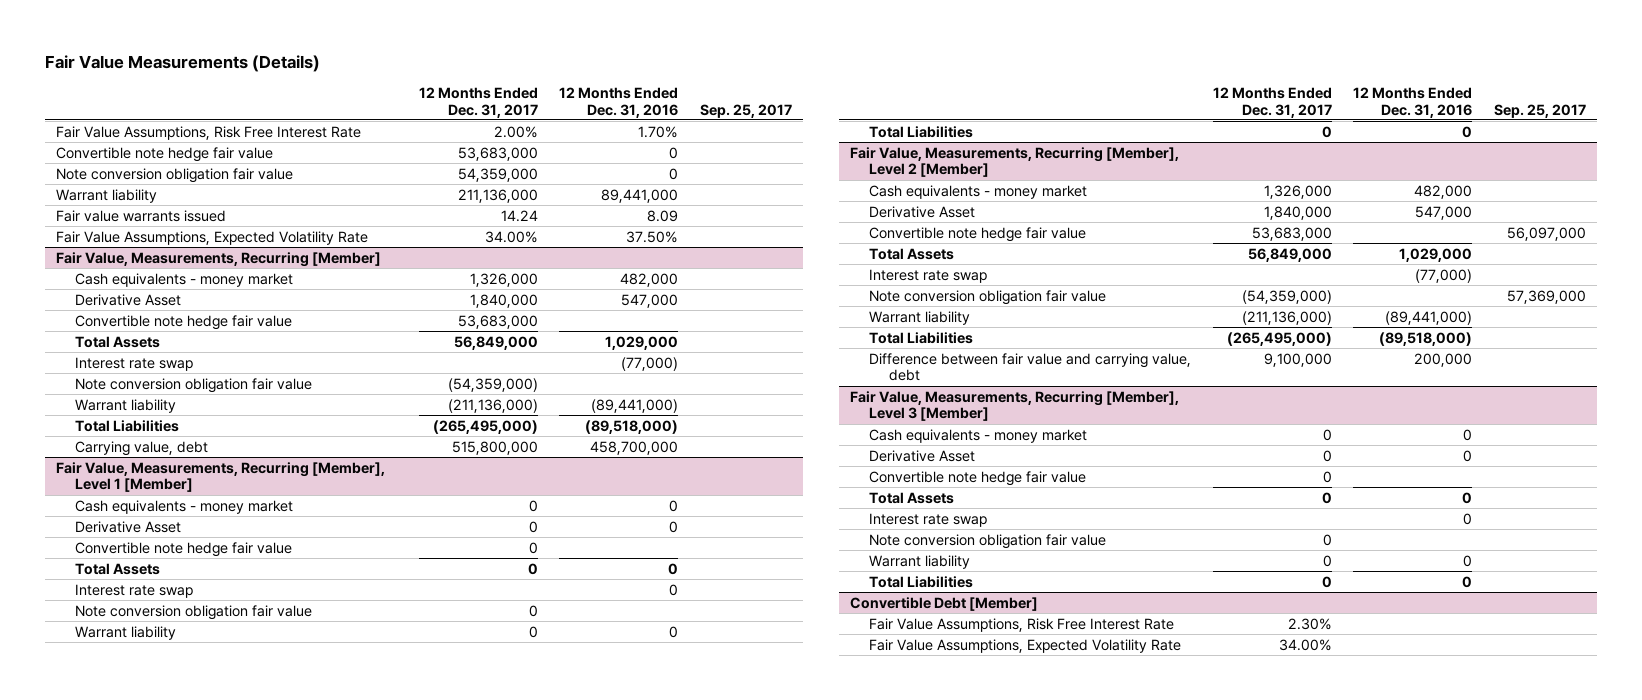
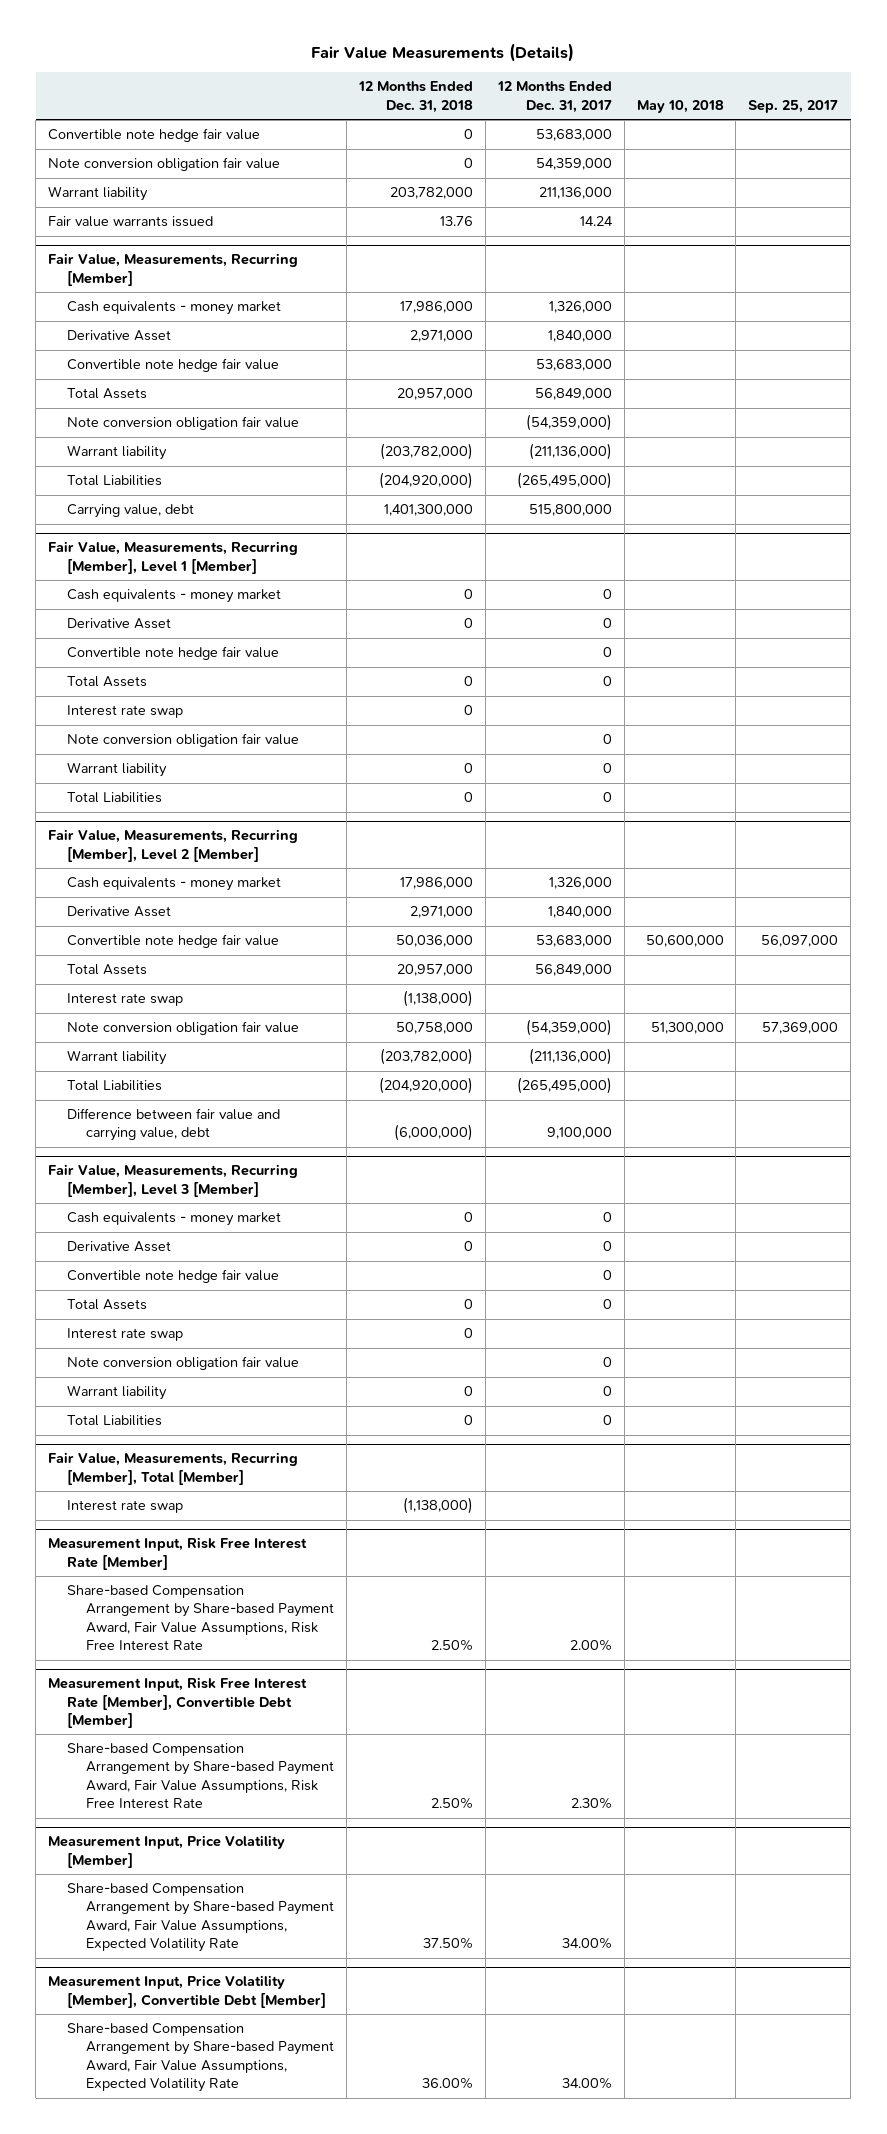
[559,86,679,118] 12 Months Ended Dec. 31, 2016 -> none
none -> [358,81,474,113] 12 Months Ended Dec. 31, 2018
none -> [636,99,724,113] May 10, 2018
[55,125,361,140] Fair Value Assumptions, Risk Free Interest Rate -> none
[55,230,368,245] Fair Value Assumptions, Expected Volatility Rate -> none
[75,356,194,371] Interest rate swap -> none
[849,596,1038,611] Convertible Debt [Member] -> none
[869,638,1182,653] Fair Value Assumptions, Expected Volatility Rate -> none
none -> [48,1452,299,1485] Fair Value, Measurements, Recurring [Member], Total [Member]
none -> [67,1500,184,1514] Interest rate swap
none -> [48,1537,308,1570] Measurement Input, Risk Free Interest Rate [Member]
none -> [67,1585,335,1652] Share-based Compensation Arrangement by Share-based Payment Award, Fair Value Assumptions, Risk Free Interest Rate
none -> [48,1677,308,1728] Measurement Input, Risk Free Interest Rate [Member], Convertible Debt [Member]
[869,617,1175,632] Fair Value Assumptions, Risk Free Interest Rate -> [67,1743,335,1810] Share-based Compensation Arrangement by Share-based Payment Award, Fair Value Assumptions, Risk Free Interest Rate
none -> [48,1835,286,1868] Measurement Input, Price Volatility [Member]
none -> [67,1883,335,1953] Share-based Compensation Arrangement by Share-based Payment Award, Fair Value Assumptions, Expected Volatility Rate
none -> [48,1975,327,2008] Measurement Input, Price Volatility [Member], Convertible Debt [Member]
none -> [67,2023,335,2093] Share-based Compensation Arrangement by Share-based Payment Award, Fair Value Assumptions, Expected Volatility Rate

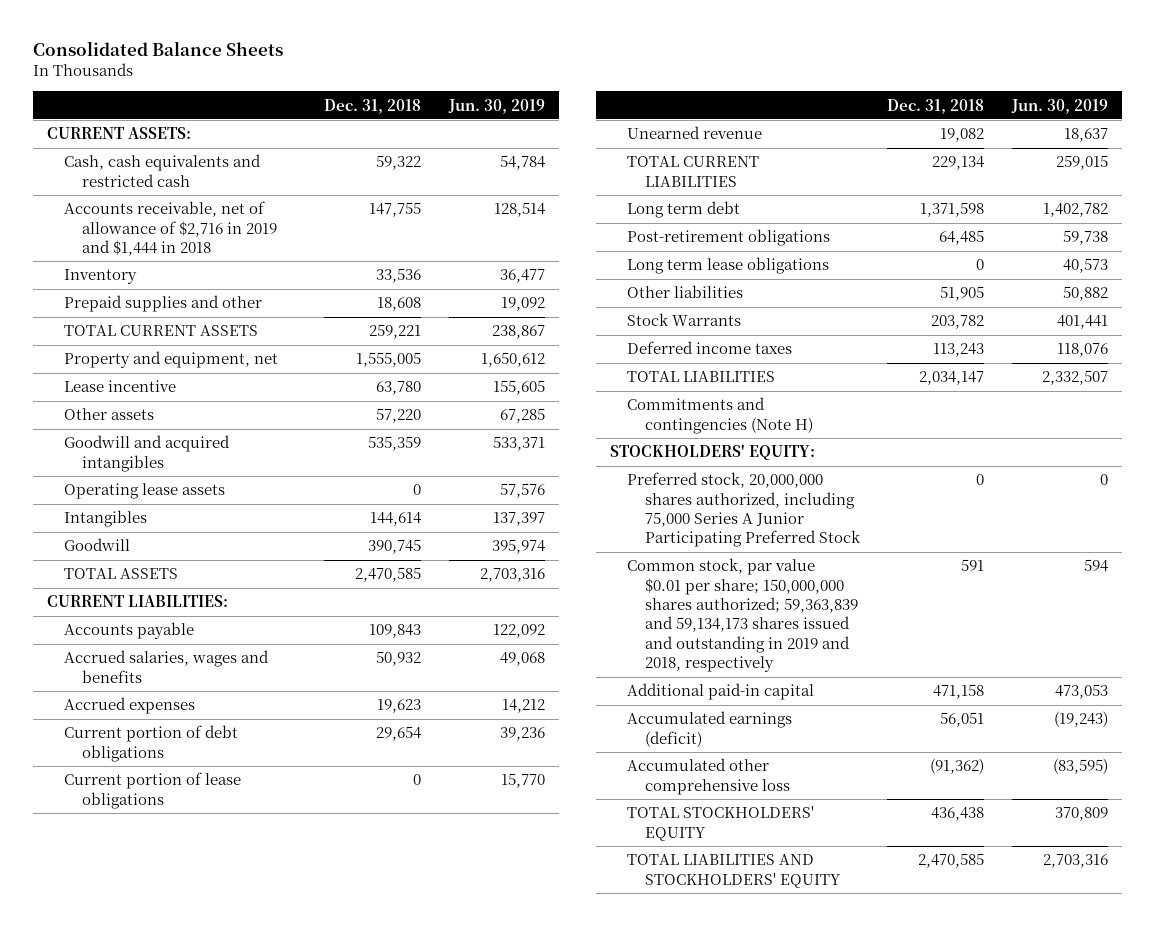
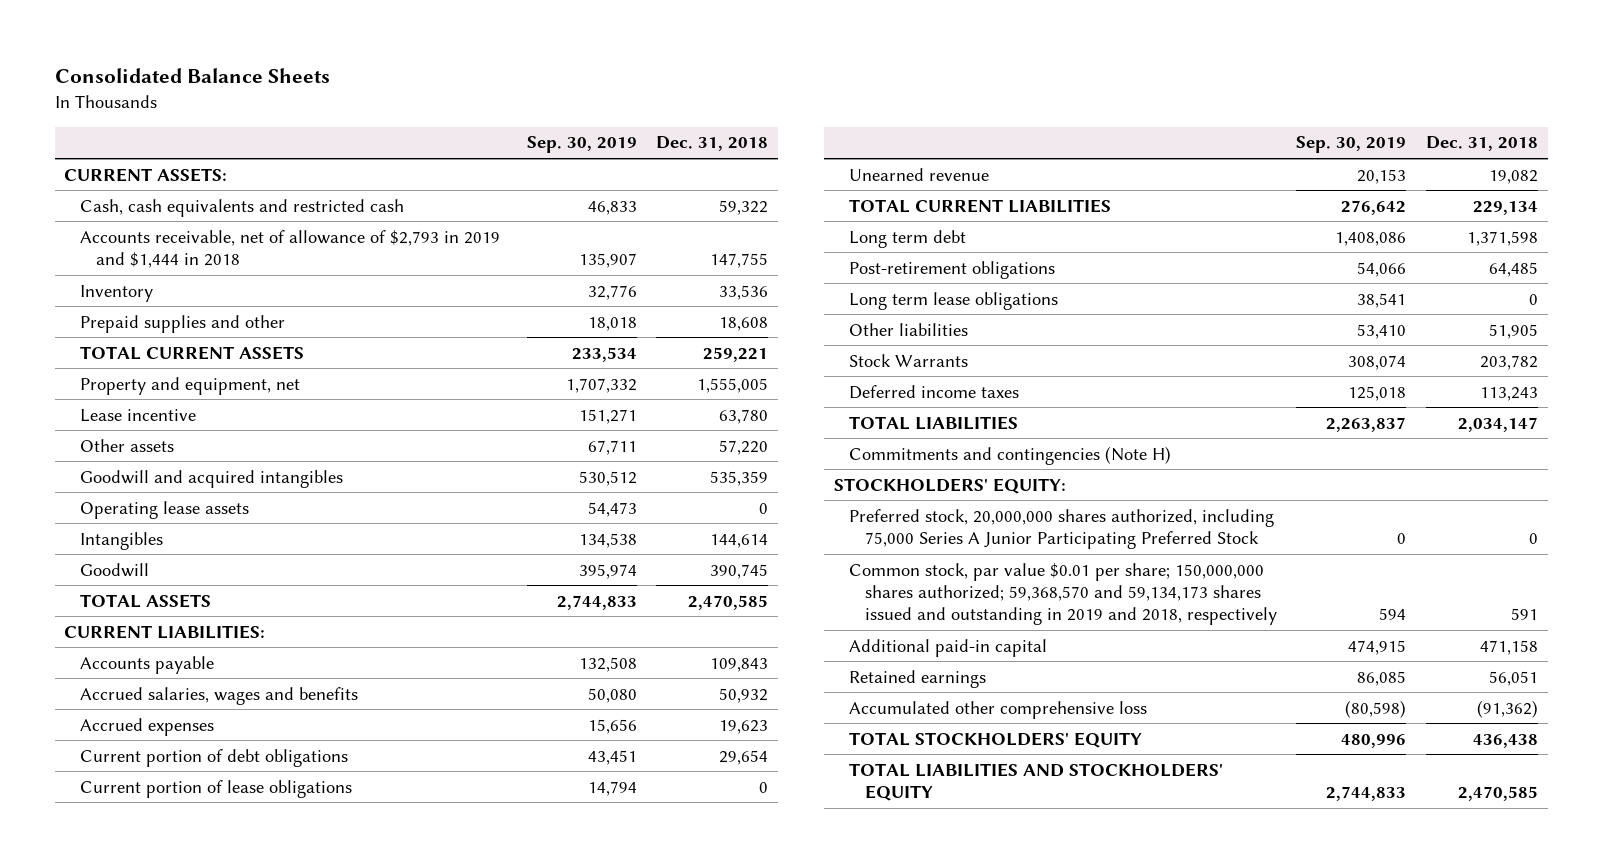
[447,98,545,114] Jun. 30, 2019 -> none
none -> [527,136,638,154] Sep. 30, 2019
[64,201,277,257] Accounts receivable, net of allowance of $2,716 in 2019 and $1,444 in 2018 -> [80,229,501,269] Accounts receivable, net of allowance of $2,793 in 2019 and $1,444 in 2018
[627,558,858,673] Common stock, par value $0.01 per share; 150,000,000 shares authorized; 59,363,839 and 59,134,173 shares issued and outstanding in 2019 and 2018, respectively -> [849,562,1278,626] Common stock, par value $0.01 per share; 150,000,000 shares authorized; 59,368,570 and 59,134,173 shares issued and outstanding in 2019 and 2018, respectively
[627,711,793,747] Accumulated earnings (deficit) -> [849,669,987,688] Retained earnings

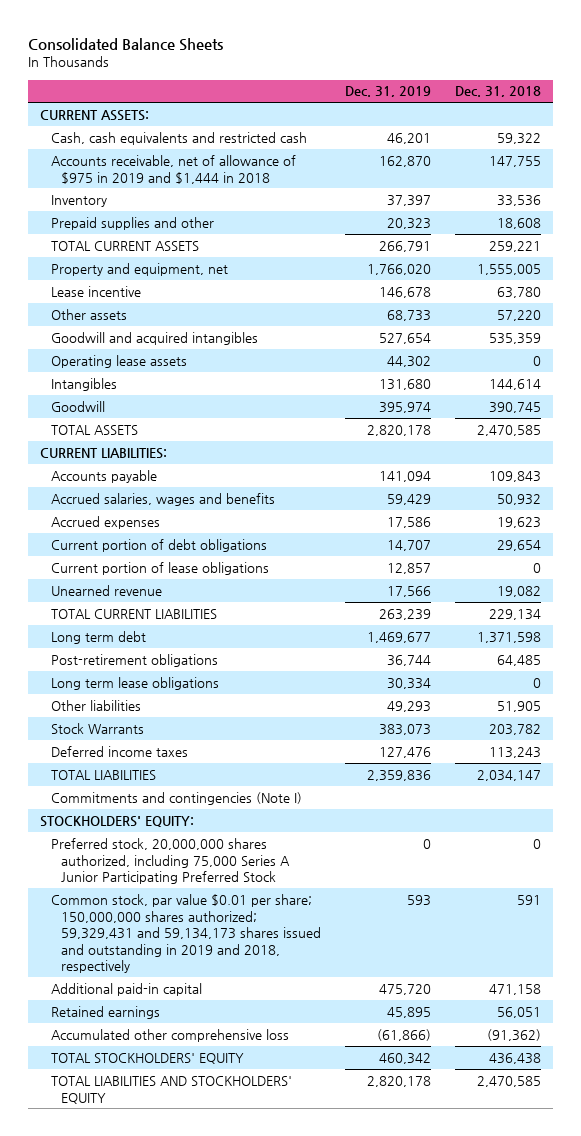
[527,136,638,154] Sep. 30, 2019 -> none
none -> [344,86,431,98] Dec. 31, 2019
[80,229,501,269] Accounts receivable, net of allowance of $2,793 in 2019 and $1,444 in 2018 -> [50,154,296,184] Accounts receivable, net of allowance of $975 in 2019 and $1,444 in 2018
[849,445,1172,465] Commitments and contingencies (Note H) -> [50,791,302,805] Commitments and contingencies (Note I)
[849,562,1278,626] Common stock, par value $0.01 per share; 150,000,000 shares authorized; 59,368,570 and 59,134,173 shares issued and outstanding in 2019 and 2018, respectively -> [50,893,321,974] Common stock, par value $0.01 per share; 150,000,000 shares authorized; 59,329,431 and 59,134,173 shares issued and outstanding in 2019 and 2018, respectively

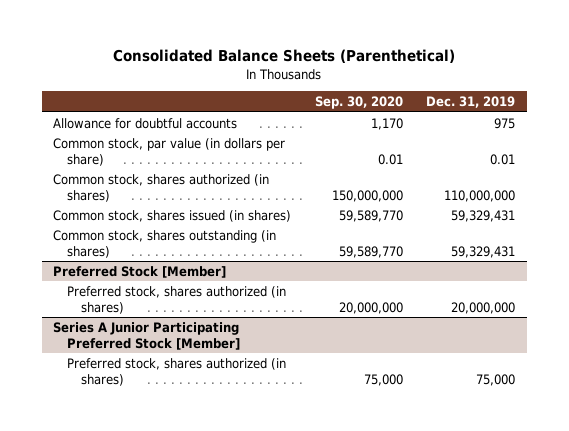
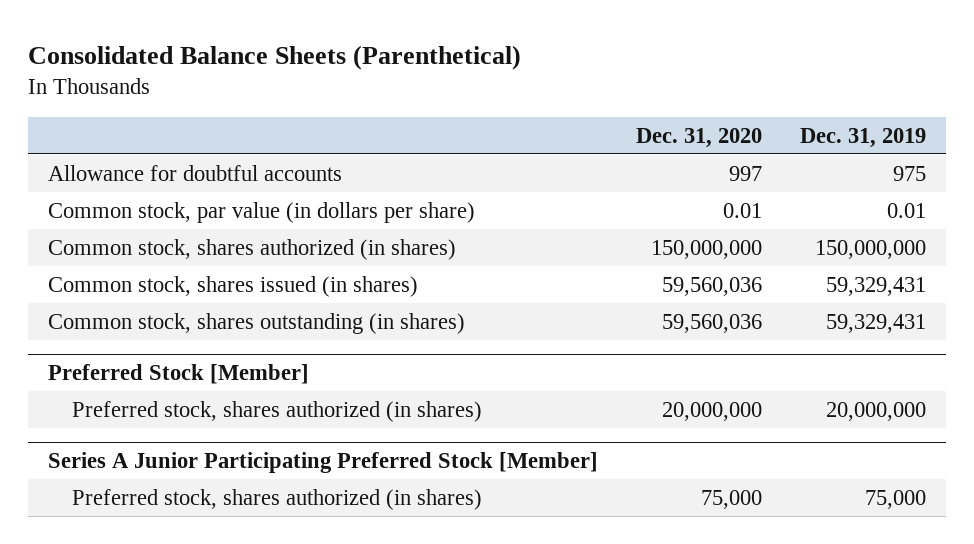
[314,96,403,110] Sep. 30, 2020 -> none
none -> [635,127,762,148] Dec. 31, 2020
[444,189,516,202] 110,000,000 -> [815,239,927,259] 150,000,000

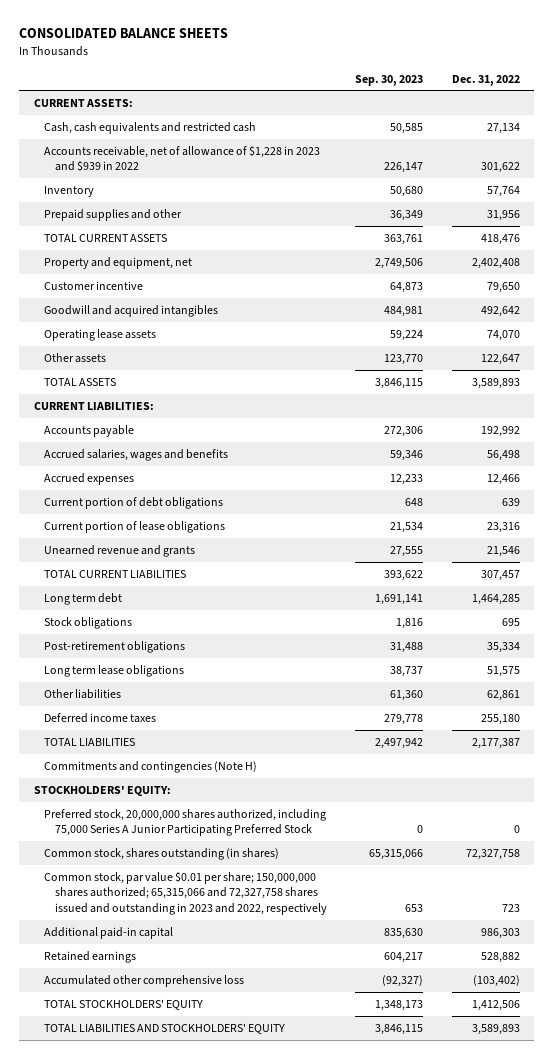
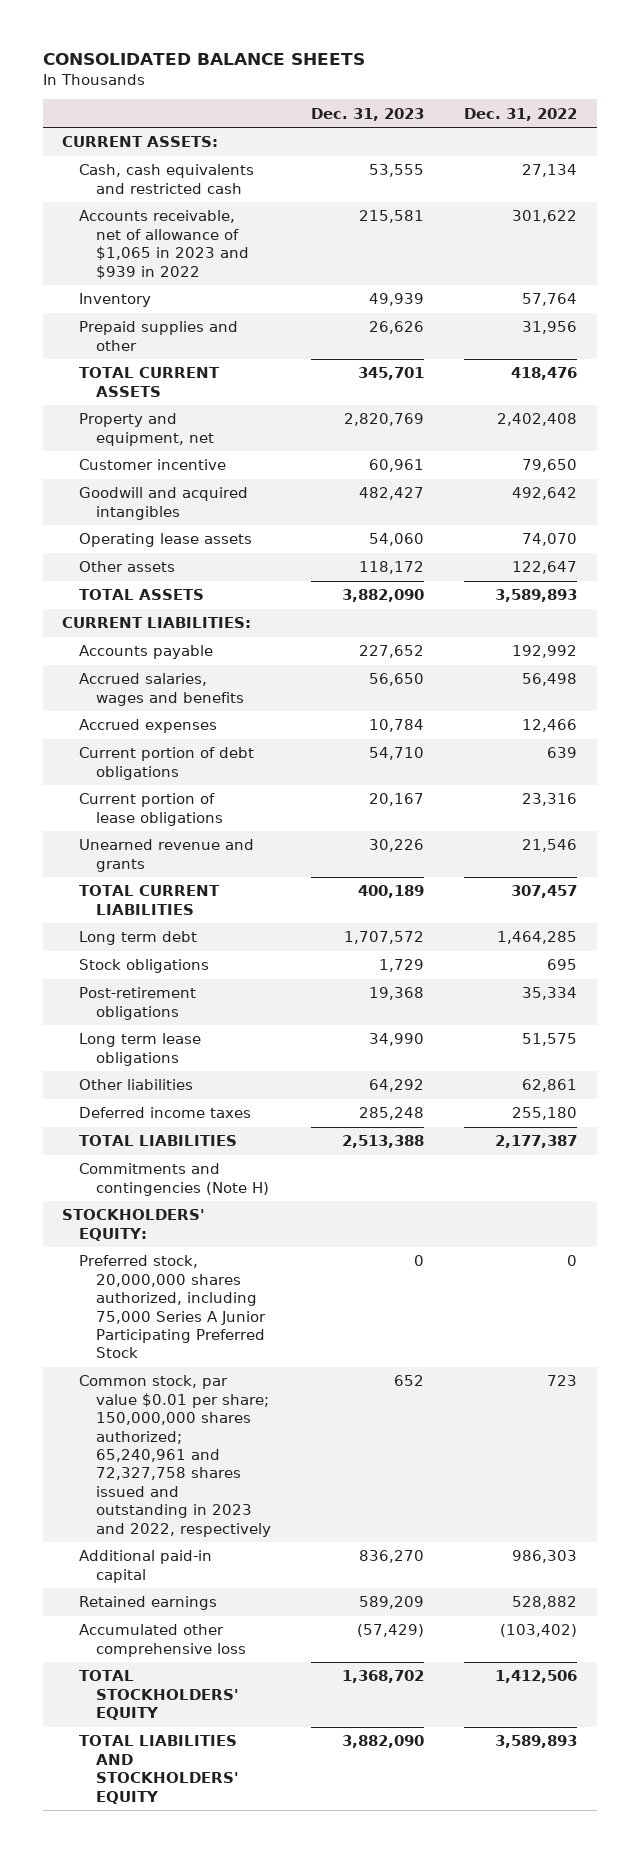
[355,74,424,86] Sep. 30, 2023 -> none
none -> [311,107,425,121] Dec. 31, 2023
[44,145,321,172] Accounts receivable, net of allowance of $1,228 in 2023 and $939 in 2022 -> [79,210,250,279] Accounts receivable, net of allowance of $1,065 in 2023 and $939 in 2022
[44,847,280,860] Common stock, shares outstanding (in shares) -> none
[44,871,327,915] Common stock, par value $0.01 per share; 150,000,000 shares authorized; 65,315,066 and 72,327,758 shares issued and outstanding in 2023 and 2022, respectively -> [79,1375,272,1537] Common stock, par value $0.01 per share; 150,000,000 shares authorized; 65,240,961 and 72,327,758 shares issued and outstanding in 2023 and 2022, respectively

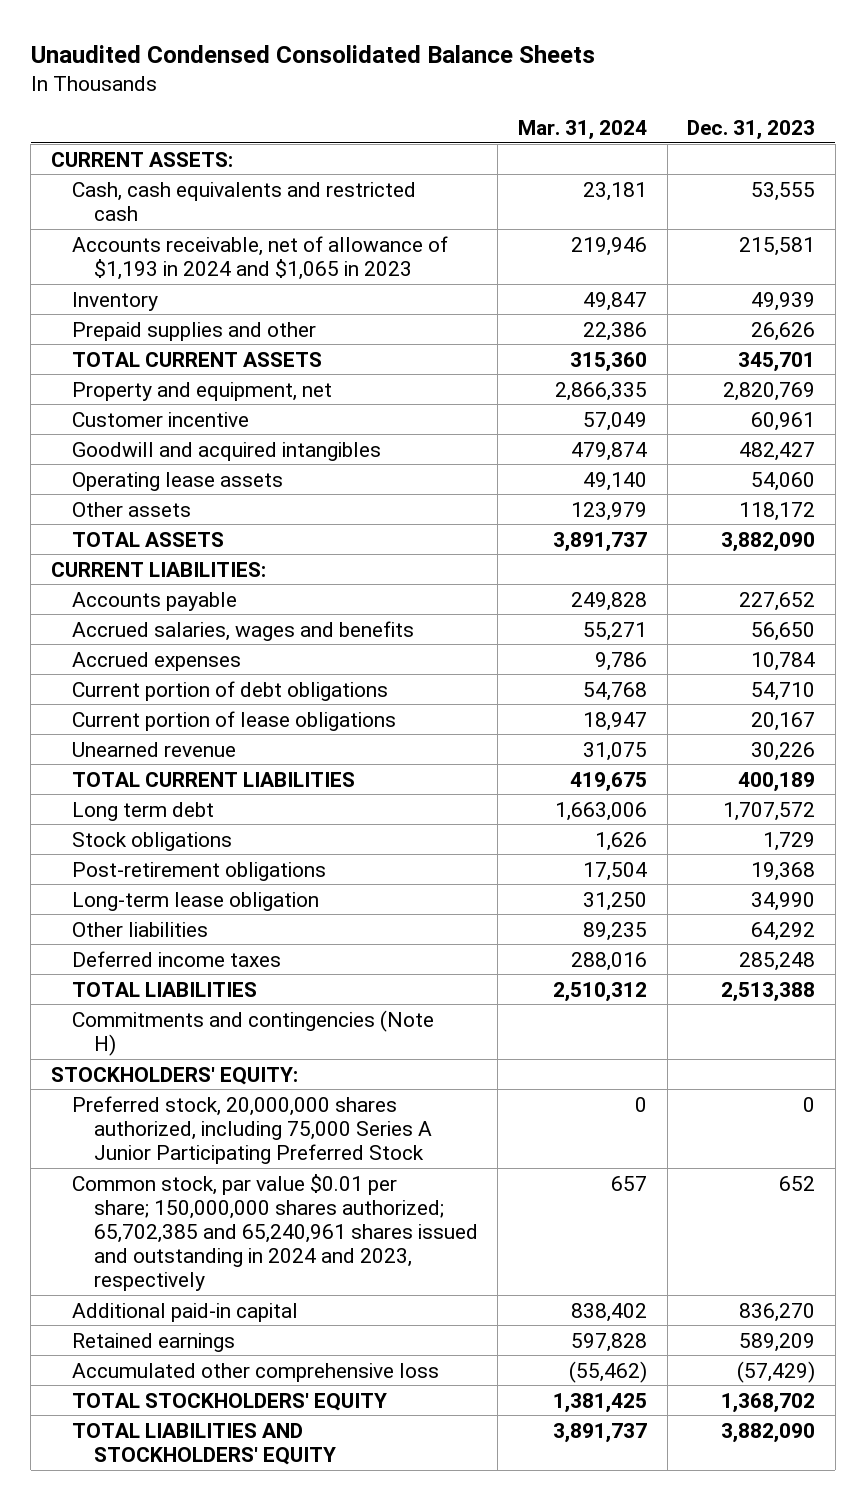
[42,53,365,66] CONSOLIDATED BALANCE SHEETS -> [30,45,595,64] Unaudited Condensed Consolidated Balance Sheets
[463,107,577,121] Dec. 31, 2022 -> none
none -> [517,119,647,140] Mar. 31, 2024
[79,210,250,279] Accounts receivable, net of allowance of $1,065 in 2023 and $939 in 2022 -> [72,235,449,280] Accounts receivable, net of allowance of $1,193 in 2024 and $1,065 in 2023
[79,839,255,872] Unearned revenue and grants -> [72,741,237,757] Unearned revenue
[79,1033,202,1066] Long term lease obligations -> [72,891,320,911] Long-term lease obligation
[79,1375,272,1537] Common stock, par value $0.01 per share; 150,000,000 shares authorized; 65,240,961 and 72,327,758 shares issued and outstanding in 2023 and 2022, respectively -> [72,1173,478,1292] Common stock, par value $0.01 per share; 150,000,000 shares authorized; 65,702,385 and 65,240,961 shares issued and outstanding in 2024 and 2023, respectively

